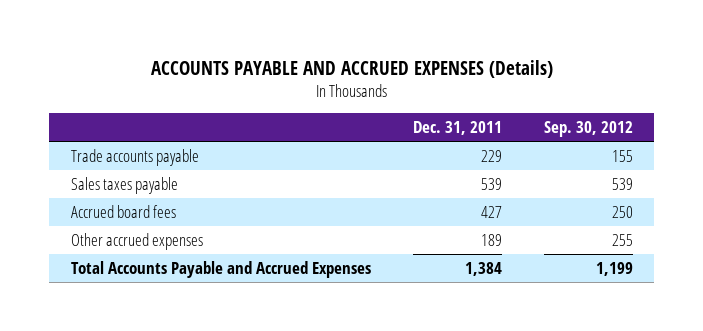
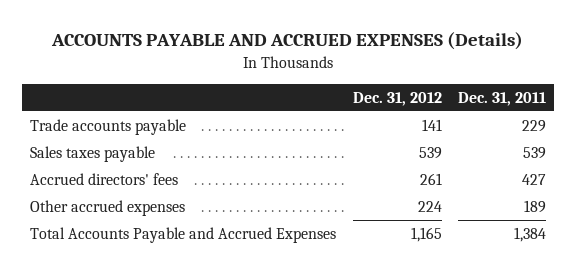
[543,120,633,137] Sep. 30, 2012 -> none
none -> [352,91,442,106] Dec. 31, 2012
[70,204,176,218] Accrued board fees -> [30,172,179,185] Accrued directors' fees

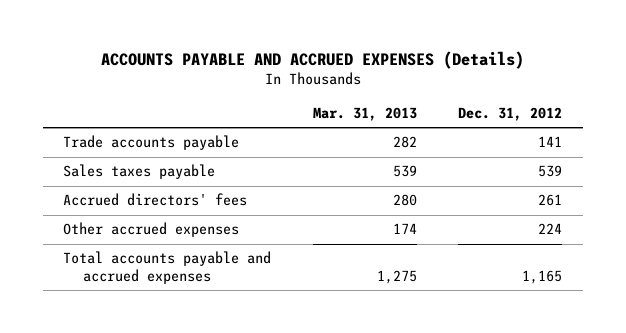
[458,91,547,106] Dec. 31, 2011 -> none
none -> [312,106,417,121] Mar. 31, 2013
[30,226,337,243] Total Accounts Payable and Accrued Expenses -> [63,251,272,284] Total accounts payable and accrued expenses

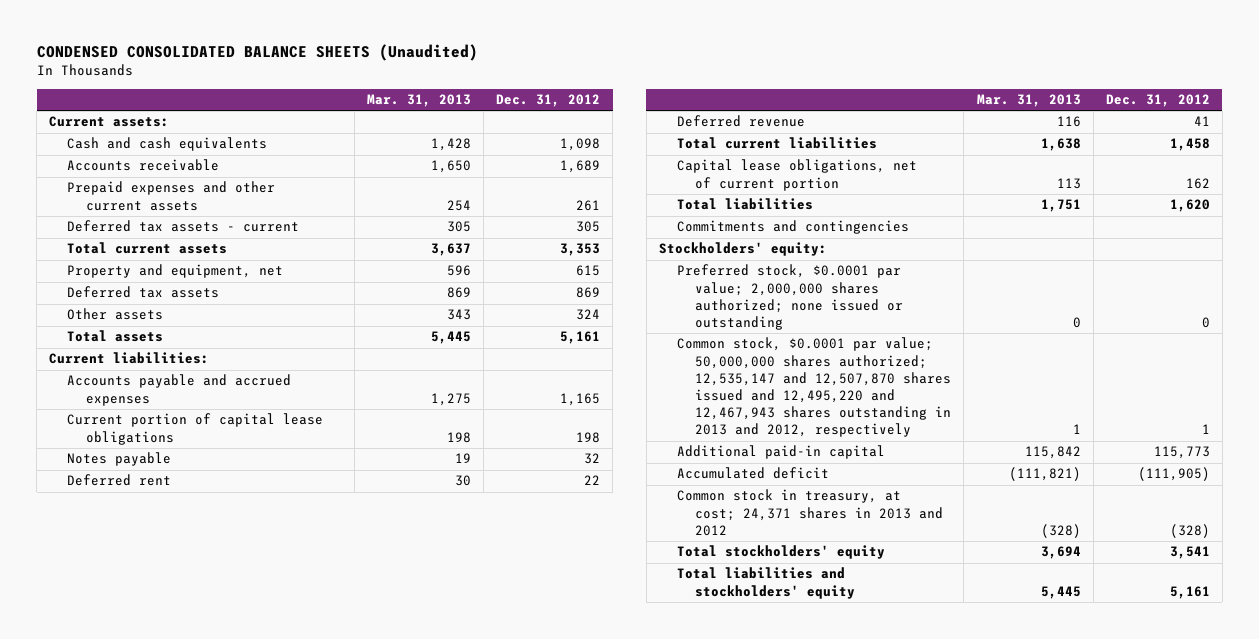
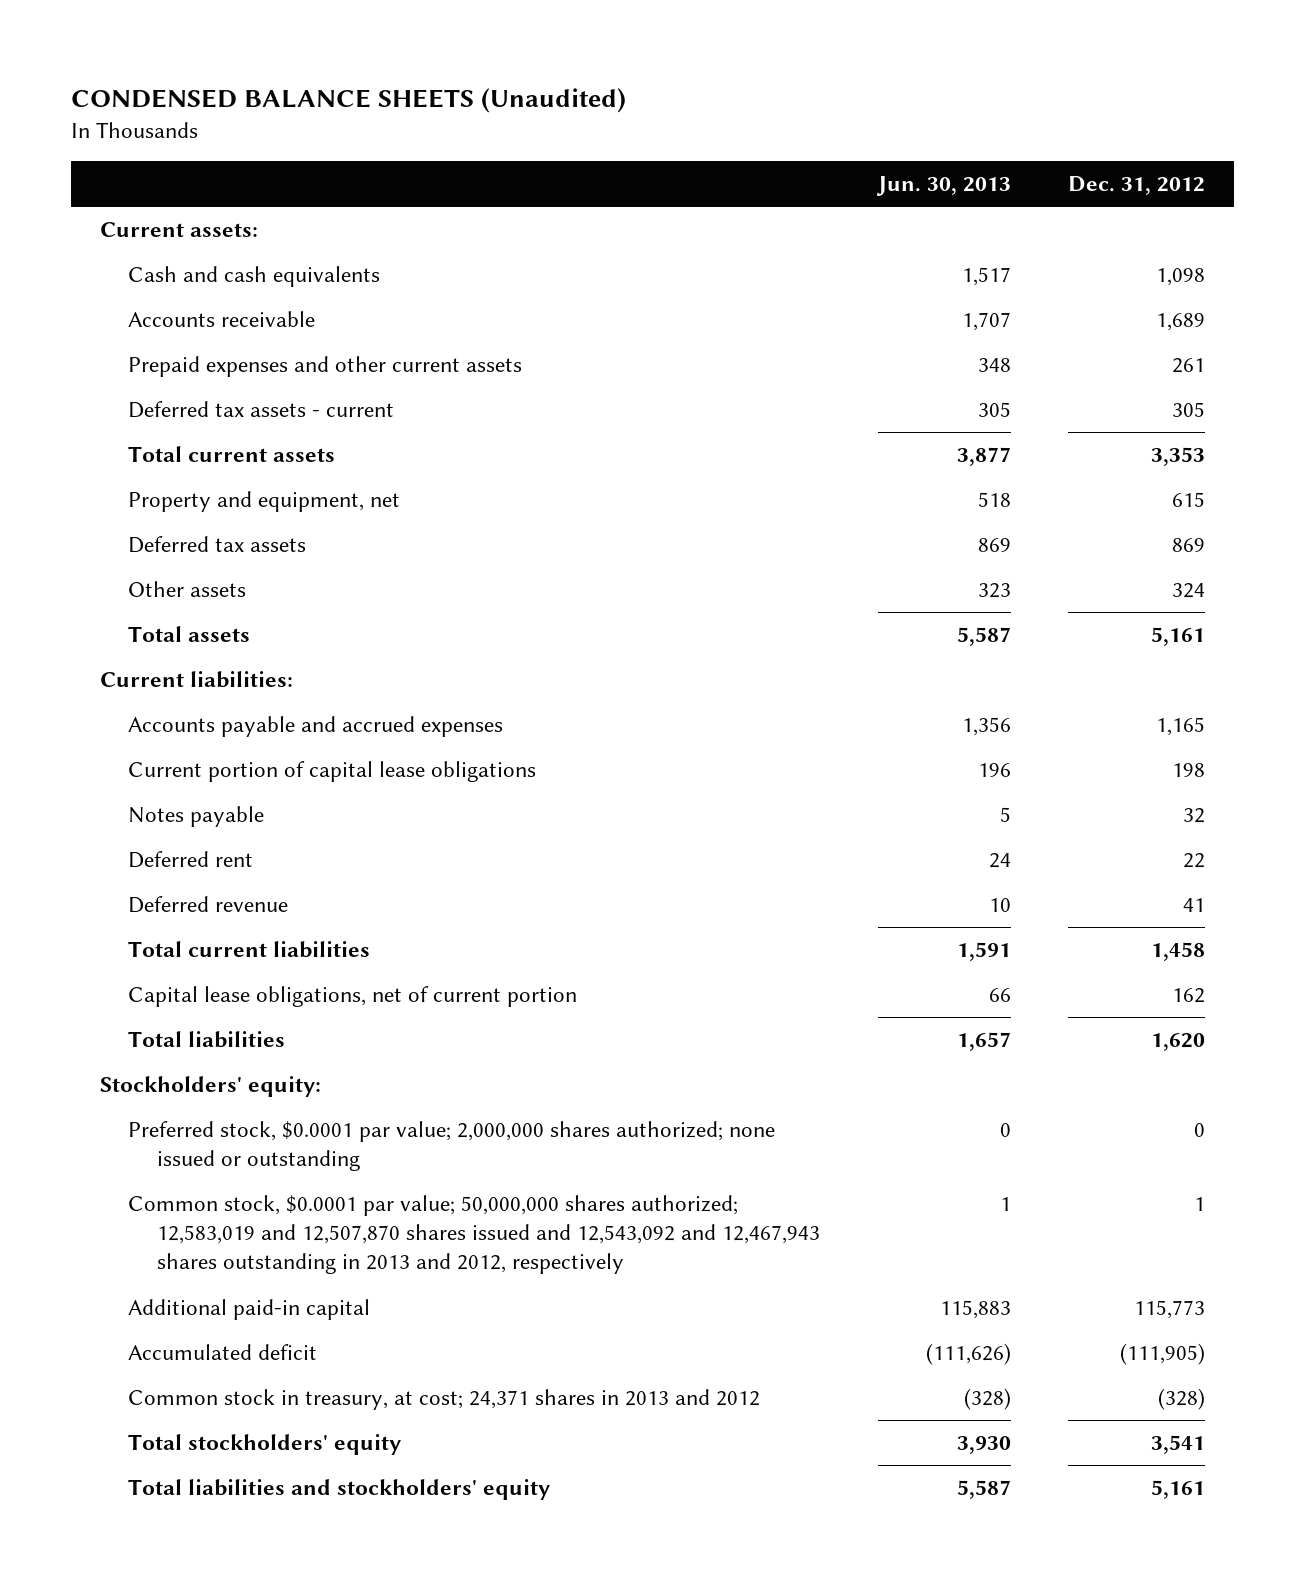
[36,44,478,62] CONDENSED CONSOLIDATED BALANCE SHEETS (Unaudited) -> [70,87,626,113] CONDENSED BALANCE SHEETS (Unaudited)
[366,94,471,108] Mar. 31, 2013 -> none
none -> [875,176,1011,197] Jun. 30, 2013
[677,220,910,235] Commitments and contingencies -> none
[677,337,952,438] Common stock, $0.0001 par value; 50,000,000 shares authorized; 12,535,147 and 12,507,870 shares issued and 12,495,220 and 12,467,943 shares outstanding in 2013 and 2012, respectively -> [128,1195,821,1275] Common stock, $0.0001 par value; 50,000,000 shares authorized; 12,583,019 and 12,507,870 shares issued and 12,543,092 and 12,467,943 shares outstanding in 2013 and 2012, respectively

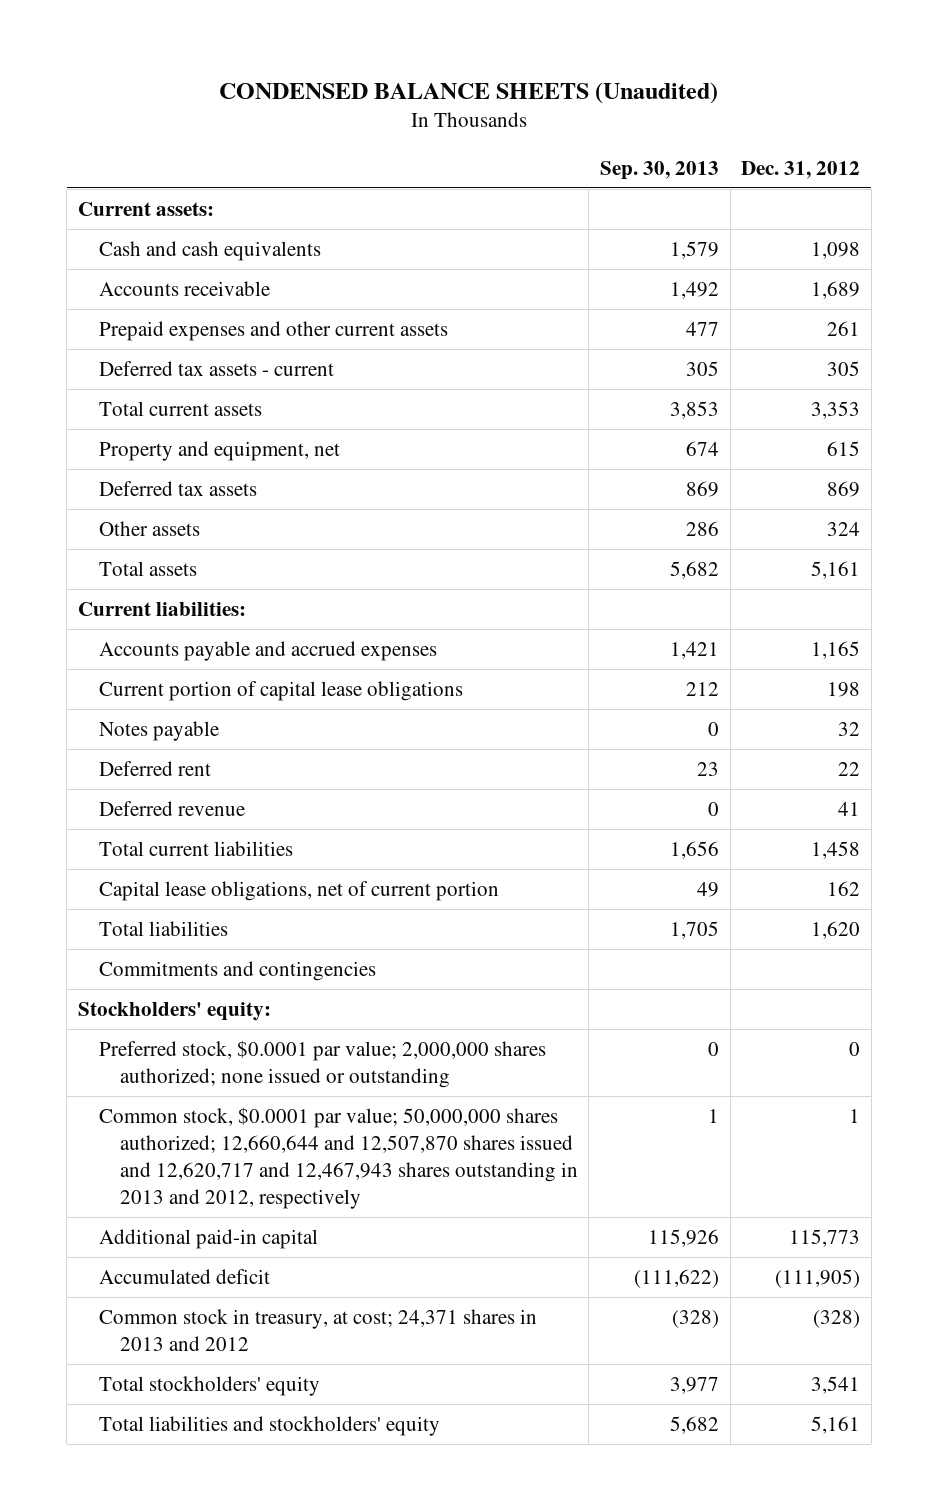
[875,176,1011,197] Jun. 30, 2013 -> none
none -> [599,160,719,180] Sep. 30, 2013
none -> [98,960,376,981] Commitments and contingencies
[128,1195,821,1275] Common stock, $0.0001 par value; 50,000,000 shares authorized; 12,583,019 and 12,507,870 shares issued and 12,543,092 and 12,467,943 shares outstanding in 2013 and 2012, respectively -> [98,1106,578,1209] Common stock, $0.0001 par value; 50,000,000 shares authorized; 12,660,644 and 12,507,870 shares issued and 12,620,717 and 12,467,943 shares outstanding in 2013 and 2012, respectively

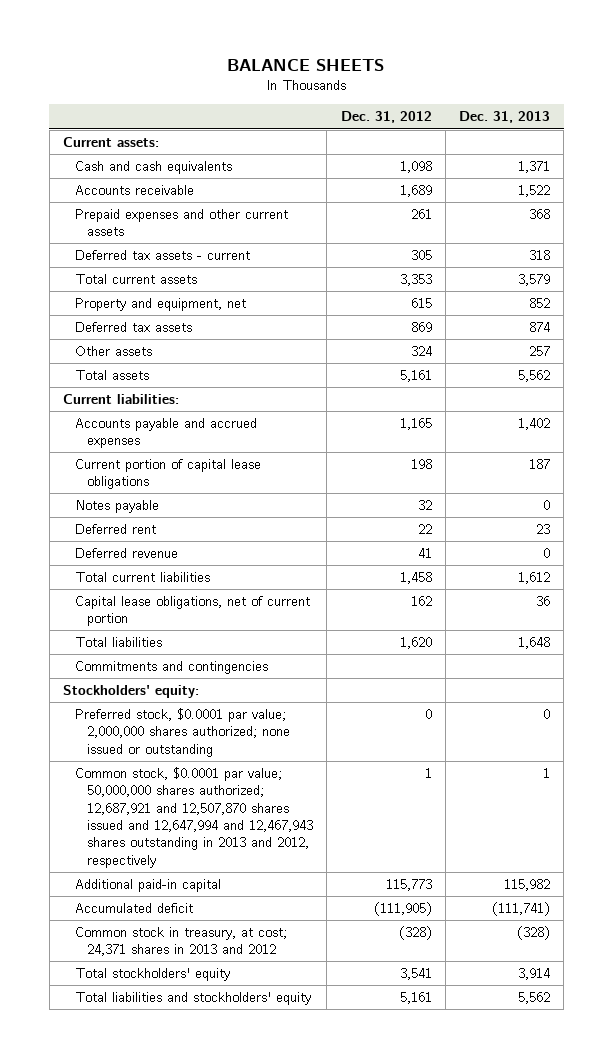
[218,82,718,105] CONDENSED BALANCE SHEETS (Unaudited) -> [227,59,385,72] BALANCE SHEETS
[599,160,719,180] Sep. 30, 2013 -> none
none -> [459,111,551,124] Dec. 31, 2013
[98,1106,578,1209] Common stock, $0.0001 par value; 50,000,000 shares authorized; 12,660,644 and 12,507,870 shares issued and 12,620,717 and 12,467,943 shares outstanding in 2013 and 2012, respectively -> [75,766,314,868] Common stock, $0.0001 par value; 50,000,000 shares authorized; 12,687,921 and 12,507,870 shares issued and 12,647,994 and 12,467,943 shares outstanding in 2013 and 2012, respectively

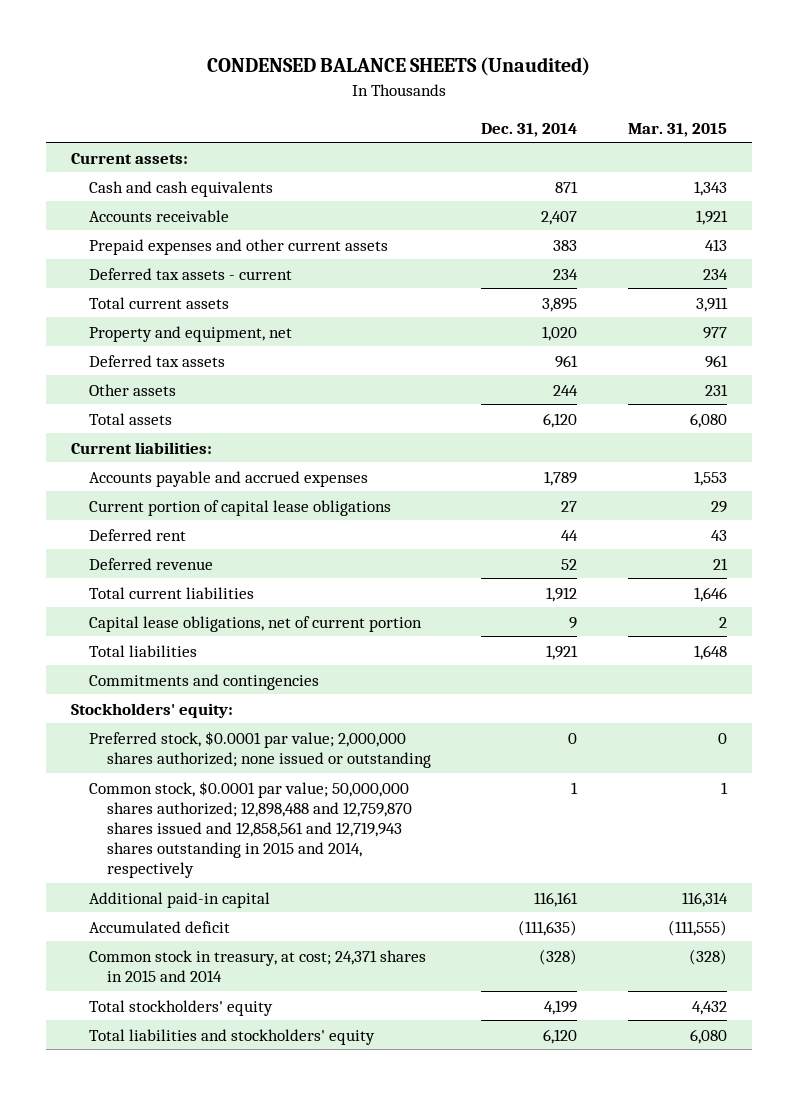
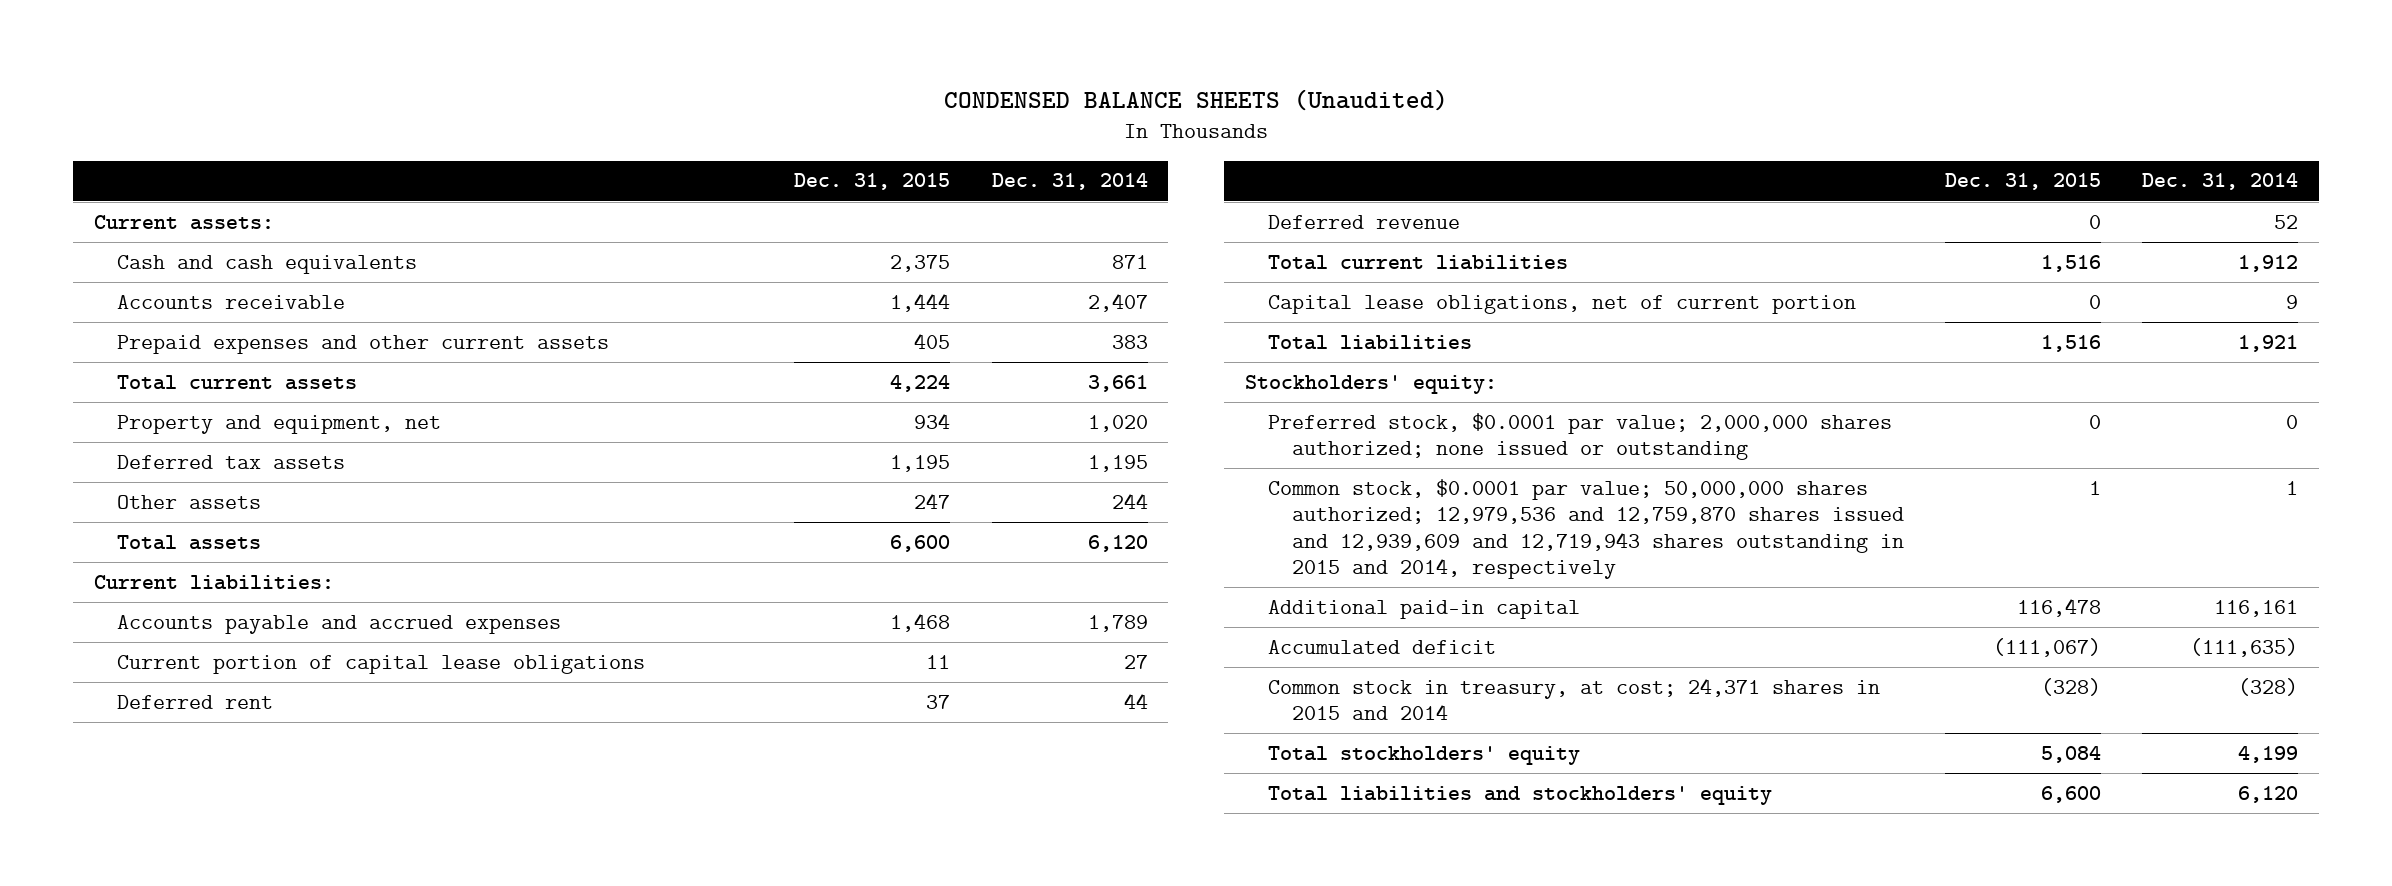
[627,122,727,137] Mar. 31, 2015 -> none
none -> [794,173,951,191] Dec. 31, 2015
[89,267,293,280] Deferred tax assets - current -> none
[542,297,578,312] 3,895 -> [1087,374,1148,392] 3,661
[555,354,579,368] 961 -> [1087,454,1148,472] 1,195
[89,673,320,690] Commitments and contingencies -> none
[89,780,413,879] Common stock, $0.0001 par value; 50,000,000 shares authorized; 12,898,488 and 12,759,870 shares issued and 12,858,561 and 12,719,943 shares outstanding in 2015 and 2014, respectively -> [1268,478,1904,579] Common stock, $0.0001 par value; 50,000,000 shares authorized; 12,979,536 and 12,759,870 shares issued and 12,939,609 and 12,719,943 shares outstanding in 2015 and 2014, respectively

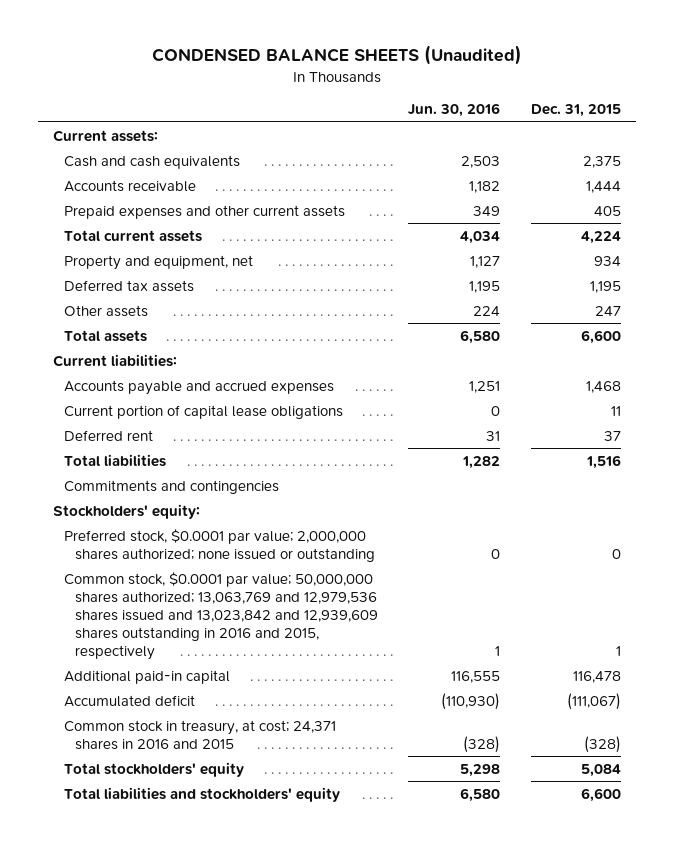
[991,173,1148,191] Dec. 31, 2014 -> none
none -> [408,103,501,118] Jun. 30, 2016
[1268,214,1461,229] Deferred revenue -> none
[1268,254,1569,270] Total current liabilities -> none
[1268,294,1857,314] Capital lease obligations, net of current portion -> none
none -> [63,479,279,494] Commitments and contingencies
[1268,478,1904,579] Common stock, $0.0001 par value; 50,000,000 shares authorized; 12,979,536 and 12,759,870 shares issued and 12,939,609 and 12,719,943 shares outstanding in 2015 and 2014, respectively -> [63,571,379,660] Common stock, $0.0001 par value; 50,000,000 shares authorized; 13,063,769 and 12,979,536 shares issued and 13,023,842 and 12,939,609 shares outstanding in 2016 and 2015, respectively
[1268,677,1881,721] Common stock in treasury, at cost; 24,371 shares in 2015 and 2014 -> [63,719,336,750] Common stock in treasury, at cost; 24,371 shares in 2016 and 2015

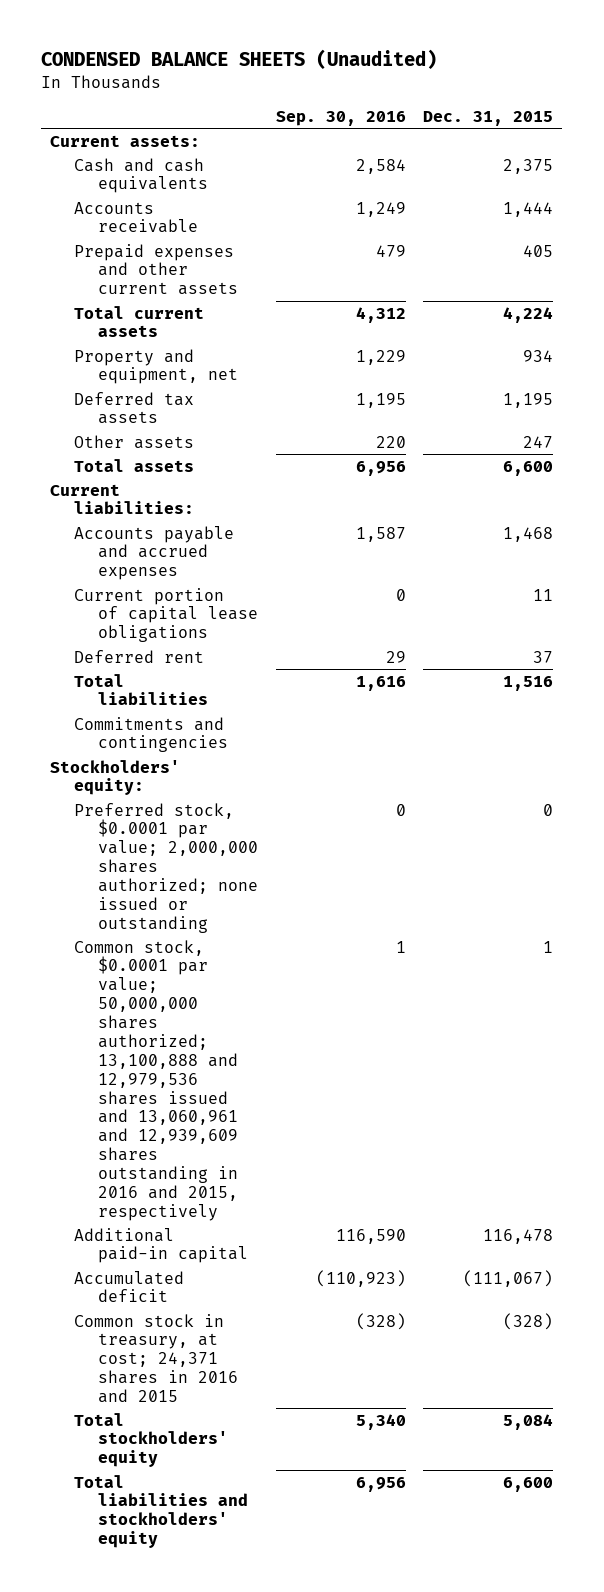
[408,103,501,118] Jun. 30, 2016 -> none
none -> [275,110,406,126] Sep. 30, 2016
[63,571,379,660] Common stock, $0.0001 par value; 50,000,000 shares authorized; 13,063,769 and 12,979,536 shares issued and 13,023,842 and 12,939,609 shares outstanding in 2016 and 2015, respectively -> [74,939,238,1221] Common stock, $0.0001 par value; 50,000,000 shares authorized; 13,100,888 and 12,979,536 shares issued and 13,060,961 and 12,939,609 shares outstanding in 2016 and 2015, respectively

